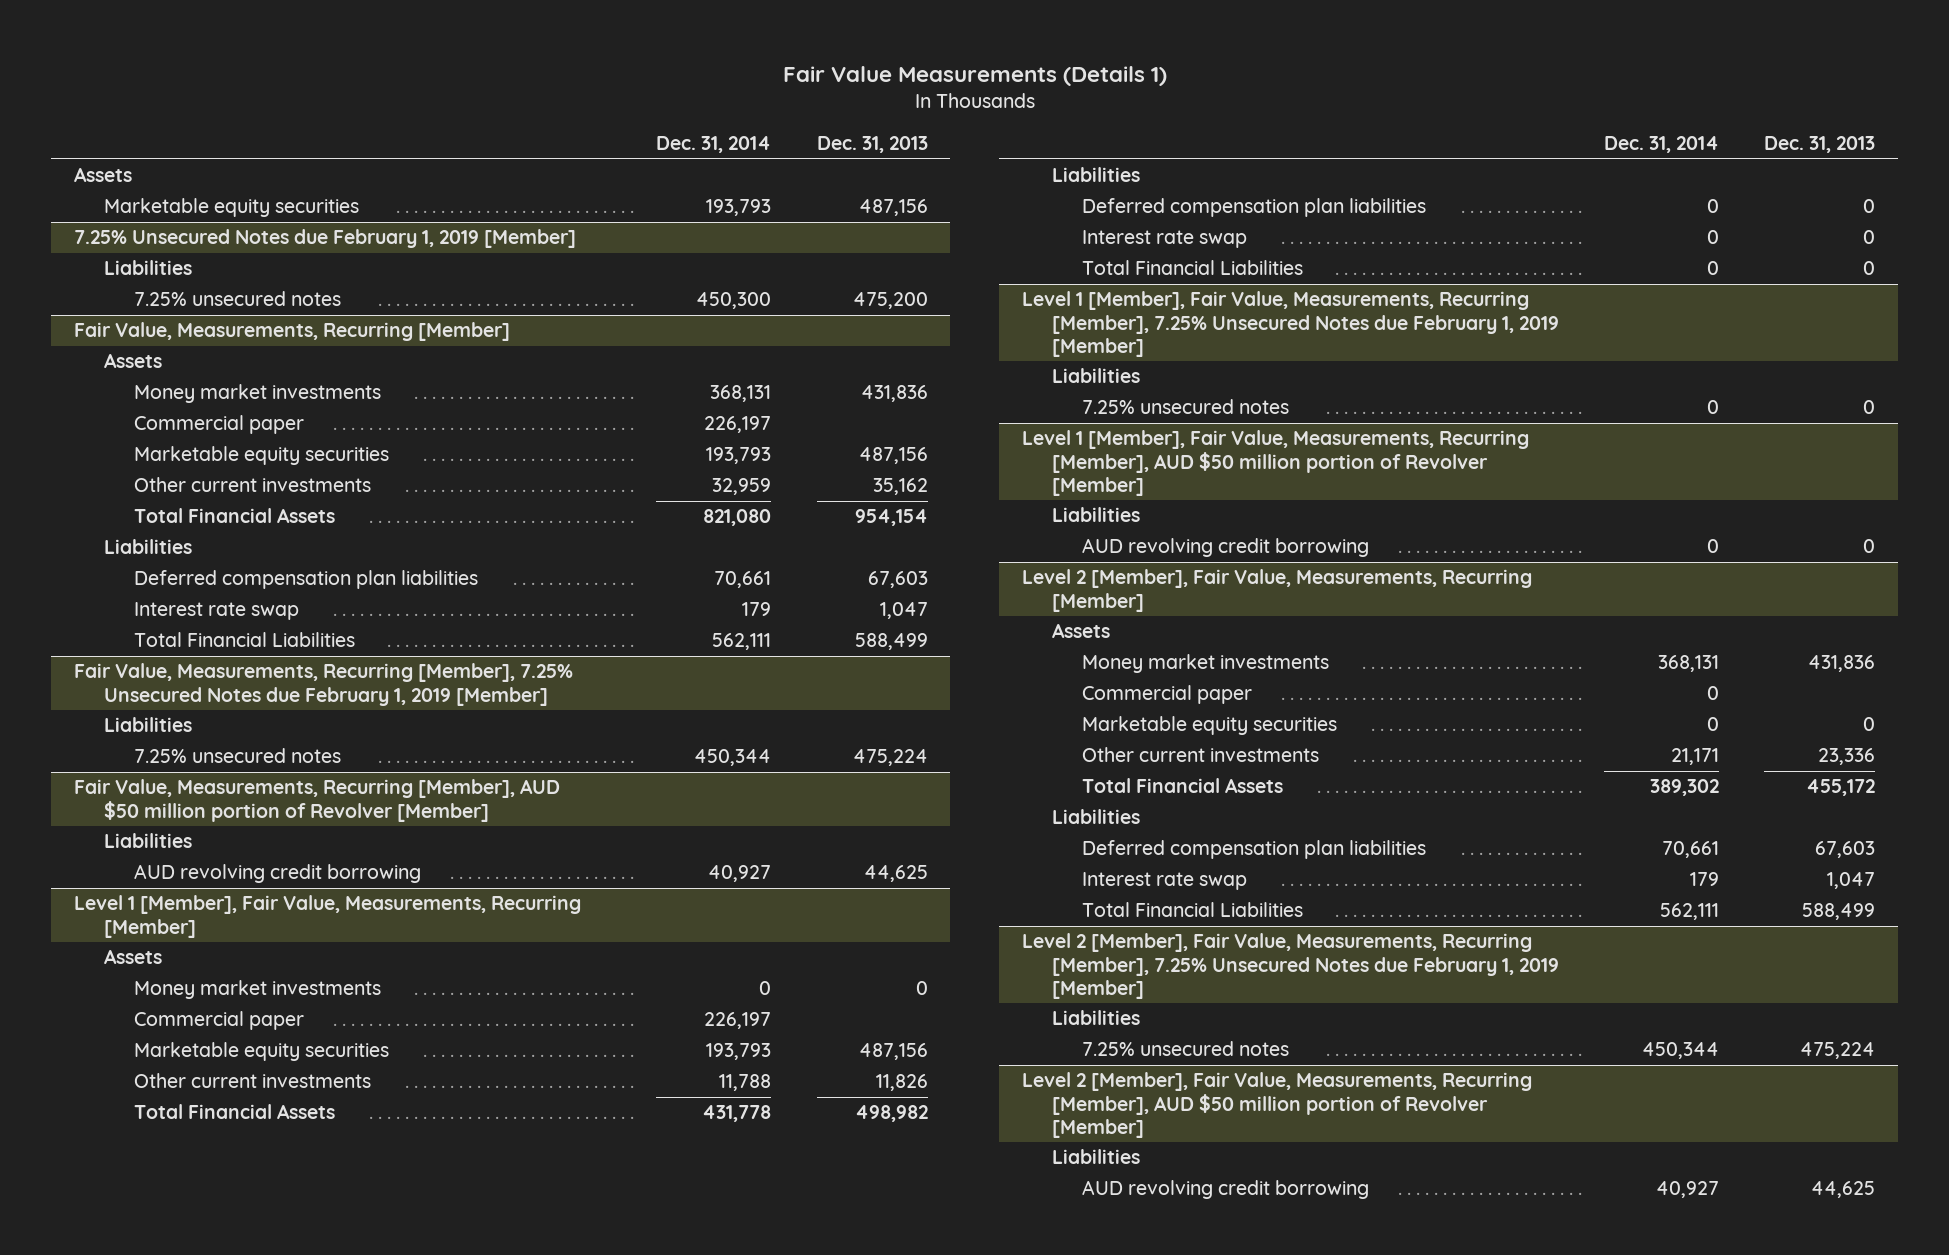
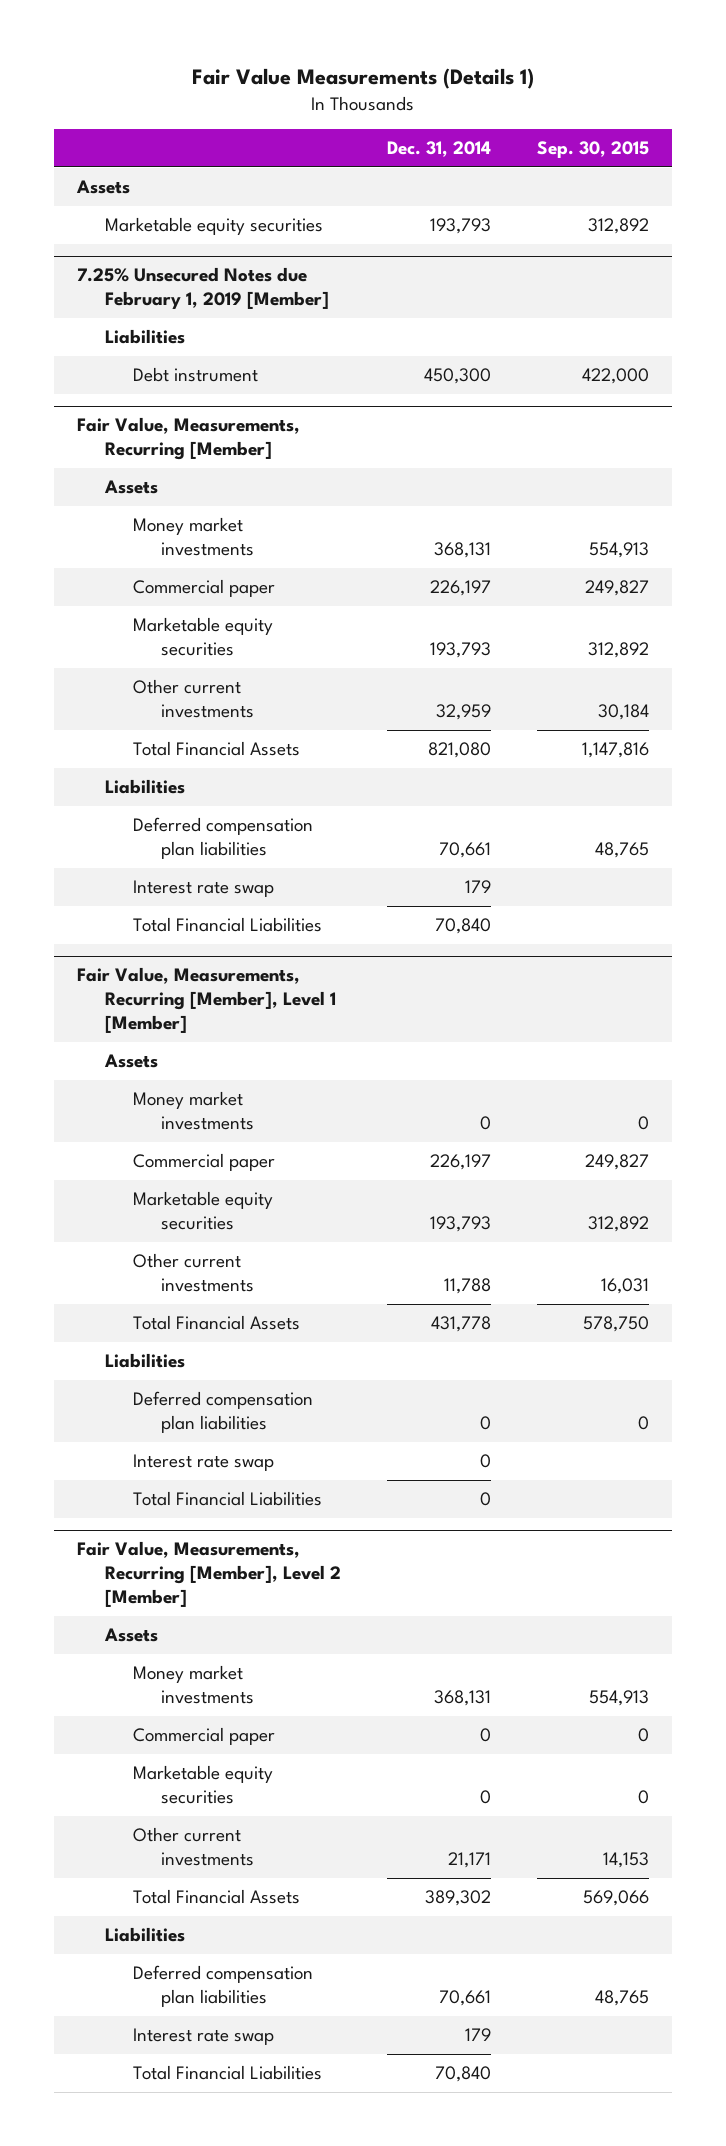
[816,136,928,154] Dec. 31, 2013 -> none
none -> [536,141,649,159] Sep. 30, 2015
[134,291,342,307] 7.25% unsecured notes -> [133,367,259,383] Debt instrument
[74,663,574,706] Fair Value, Measurements, Recurring [Member], 7.25% Unsecured Notes due February 1, 2019 [Member] -> none
[104,717,193,733] Liabilities -> none
[134,748,342,764] 7.25% unsecured notes -> none
[74,779,561,822] Fair Value, Measurements, Recurring [Member], AUD $50 million portion of Revolver [Member] -> none
[104,833,193,849] Liabilities -> none
[134,864,422,884] AUD revolving credit borrowing -> none
[712,633,772,651] 562,111 -> [434,918,491,935] 70,840
[74,895,582,938] Level 1 [Member], Fair Value, Measurements, Recurring [Member] -> [76,967,336,1034] Fair Value, Measurements, Recurring [Member], Level 1 [Member]
[1021,291,1559,357] Level 1 [Member], Fair Value, Measurements, Recurring [Member], 7.25% Unsecured Notes due February 1, 2019 [Member] -> none
[1051,368,1140,384] Liabilities -> none
[1081,399,1289,415] 7.25% unsecured notes -> none
[1021,430,1529,496] Level 1 [Member], Fair Value, Measurements, Recurring [Member], AUD $50 million portion of Revolver [Member] -> none
[1051,507,1140,523] Liabilities -> none
[1081,538,1369,558] AUD revolving credit borrowing -> none
[1021,569,1532,612] Level 2 [Member], Fair Value, Measurements, Recurring [Member] -> [76,1541,341,1608] Fair Value, Measurements, Recurring [Member], Level 2 [Member]
[1021,933,1559,999] Level 2 [Member], Fair Value, Measurements, Recurring [Member], 7.25% Unsecured Notes due February 1, 2019 [Member] -> none
[1051,1010,1140,1026] Liabilities -> none
[1081,1041,1289,1057] 7.25% unsecured notes -> none
[1021,1072,1532,1138] Level 2 [Member], Fair Value, Measurements, Recurring [Member], AUD $50 million portion of Revolver [Member] -> none
[1051,1149,1140,1165] Liabilities -> none
[1081,1180,1369,1200] AUD revolving credit borrowing -> none
[1660,903,1720,921] 562,111 -> [434,2066,491,2083] 70,840

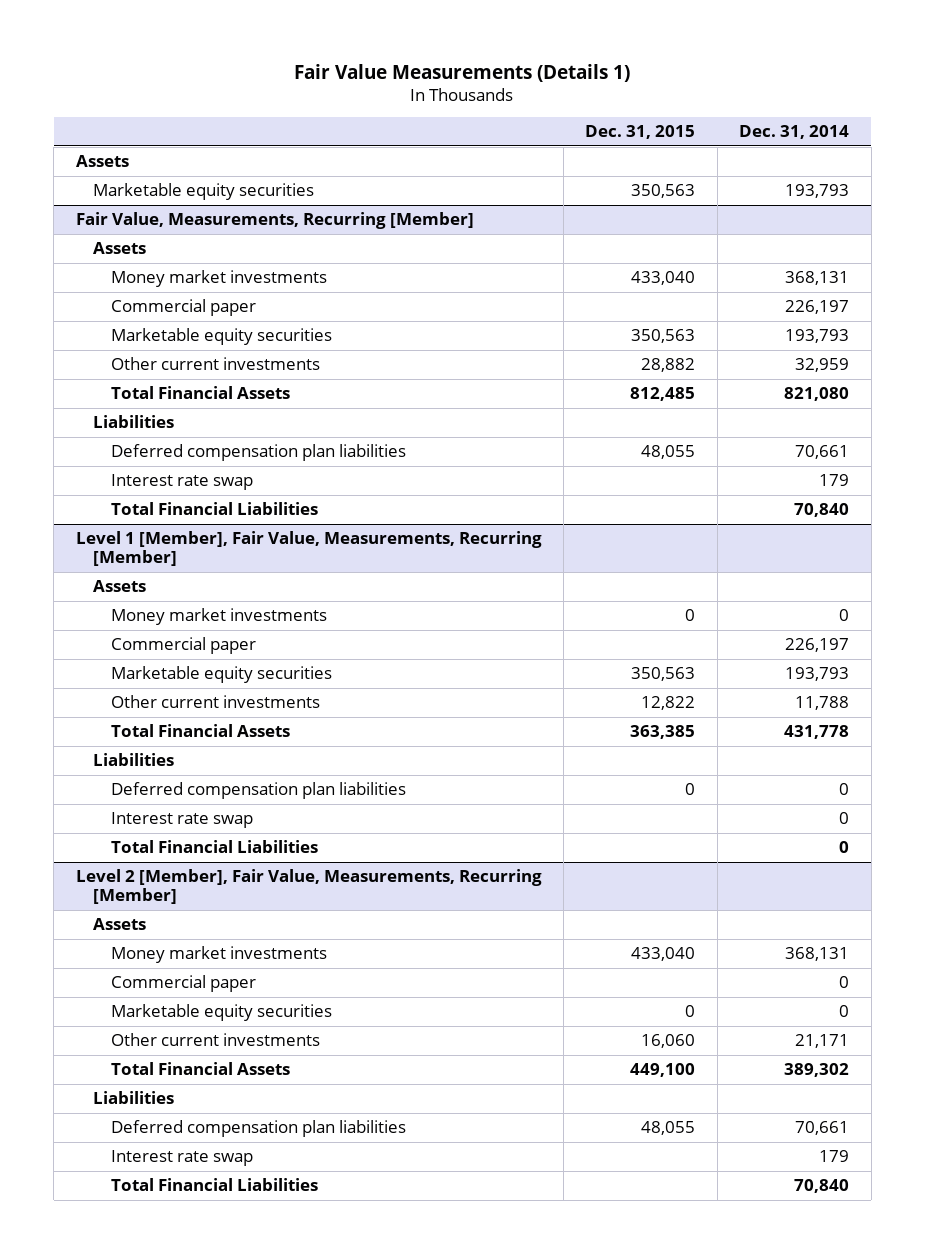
[536,141,649,159] Sep. 30, 2015 -> none
none -> [585,125,696,140] Dec. 31, 2015
[76,267,329,310] 7.25% Unsecured Notes due February 1, 2019 [Member] -> none
[104,329,185,345] Liabilities -> none
[133,367,259,383] Debt instrument -> none
[76,967,336,1034] Fair Value, Measurements, Recurring [Member], Level 1 [Member] -> [75,531,542,567] Level 1 [Member], Fair Value, Measurements, Recurring [Member]
[76,1541,341,1608] Fair Value, Measurements, Recurring [Member], Level 2 [Member] -> [75,869,542,905] Level 2 [Member], Fair Value, Measurements, Recurring [Member]

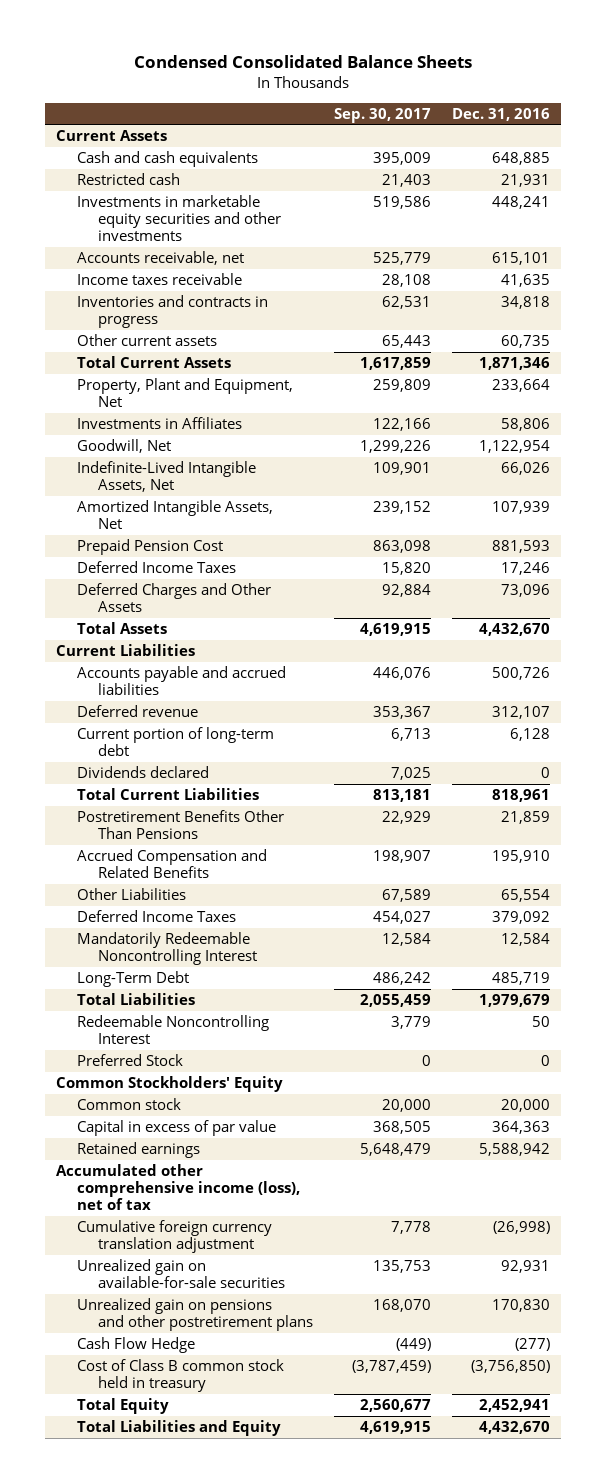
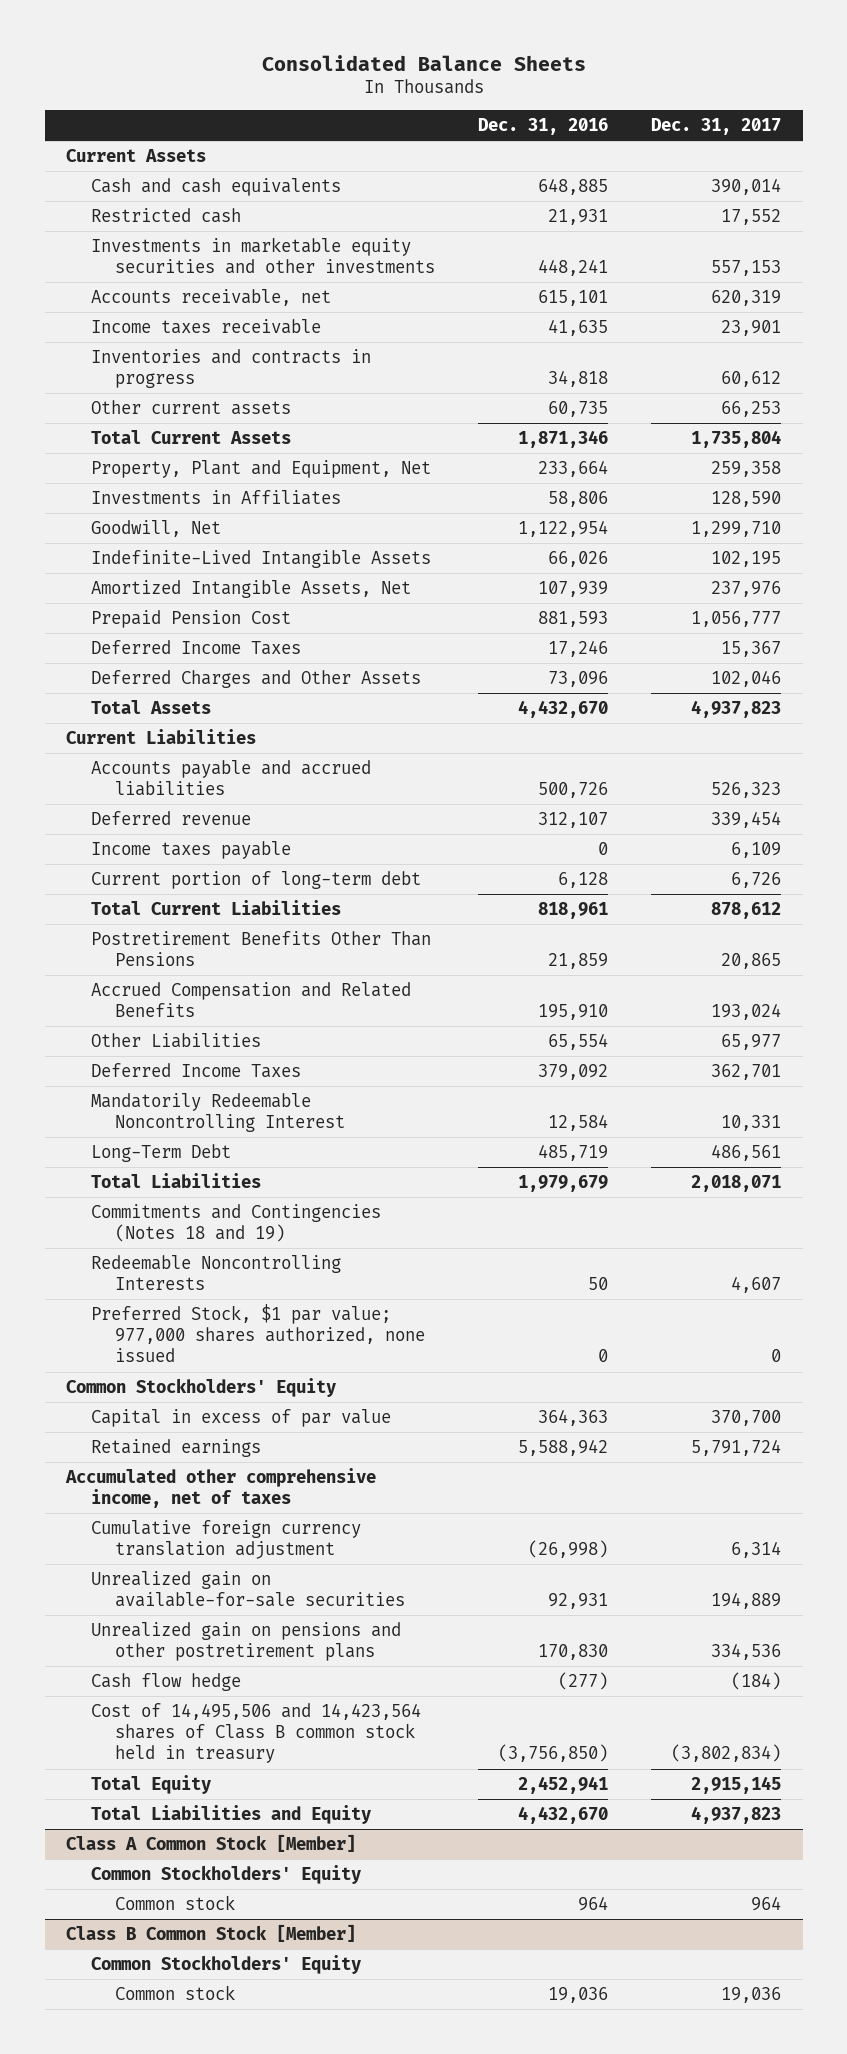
[133,55,472,69] Condensed Consolidated Balance Sheets -> [261,54,586,71] Consolidated Balance Sheets
[333,107,431,123] Sep. 30, 2017 -> none
none -> [651,118,782,136] Dec. 31, 2017
[76,461,256,493] Indefinite-Lived Intangible Assets, Net -> [90,550,431,569] Indefinite-Lived Intangible Assets
none -> [90,841,291,860] Income taxes payable
[76,766,209,779] Dividends declared -> none
none -> [90,1204,381,1243] Commitments and Contingencies (Notes 18 and 19)
[76,1015,269,1045] Redeemable Noncontrolling Interest -> [90,1255,341,1291] Redeemable Noncontrolling Interests
[76,1054,183,1067] Preferred Stock -> [90,1304,425,1363] Preferred Stock, $1 par value; 977,000 shares authorized, none issued
[76,1098,181,1111] Common stock -> none
[55,1164,300,1211] Accumulated other comprehensive income (loss), net of tax -> [65,1468,377,1509] Accumulated other comprehensive income, net of taxes
[76,1337,195,1354] Cash Flow Hedge -> [90,1673,241,1692] Cash flow hedge
[76,1359,284,1393] Cost of Class B common stock held in treasury -> [90,1703,421,1764] Cost of 14,495,506 and 14,423,564 shares of Class B common stock held in treasury
none -> [66,1834,357,1853] Class A Common Stock [Member]
none -> [90,1865,361,1885] Common Stockholders' Equity
none -> [114,1895,235,1911] Common stock
none -> [66,1924,357,1943] Class B Common Stock [Member]
none -> [90,1955,361,1975] Common Stockholders' Equity
none -> [114,1985,235,2001] Common stock

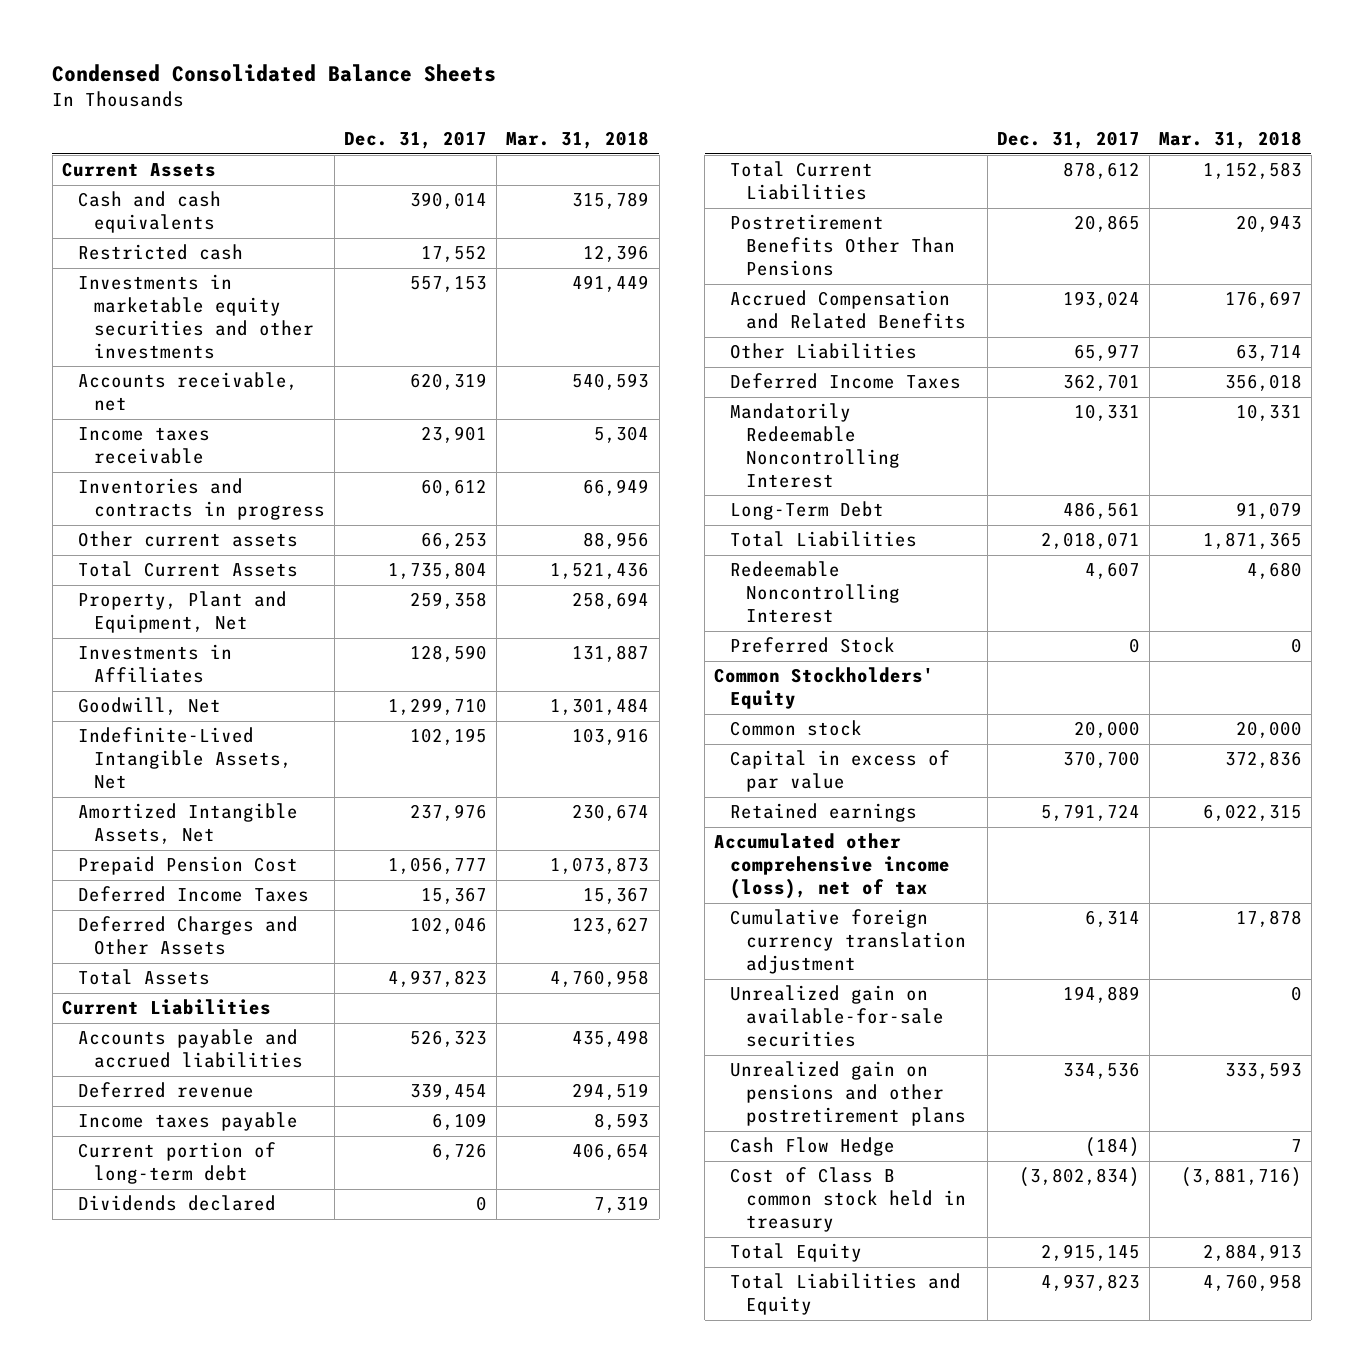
[261,54,586,71] Consolidated Balance Sheets -> [52,63,497,82] Condensed Consolidated Balance Sheets
[478,118,609,136] Dec. 31, 2016 -> none
none -> [506,131,650,150] Mar. 31, 2018
[90,550,431,569] Indefinite-Lived Intangible Assets -> [78,727,293,790] Indefinite-Lived Intangible Assets, Net
none -> [78,1195,277,1212] Dividends declared
[90,1204,381,1243] Commitments and Contingencies (Notes 18 and 19) -> none
[90,1255,341,1291] Redeemable Noncontrolling Interests -> [730,561,901,624] Redeemable Noncontrolling Interest
[90,1304,425,1363] Preferred Stock, $1 par value; 977,000 shares authorized, none issued -> [730,637,896,654] Preferred Stock
none -> [730,720,863,737] Common stock
[65,1468,377,1509] Accumulated other comprehensive income, net of taxes -> [714,833,951,900] Accumulated other comprehensive income (loss), net of tax
[90,1673,241,1692] Cash flow hedge -> [730,1137,896,1157] Cash Flow Hedge
[90,1703,421,1764] Cost of 14,495,506 and 14,423,564 shares of Class B common stock held in treasury -> [730,1167,967,1233] Cost of Class B common stock held in treasury
[66,1834,357,1853] Class A Common Stock [Member] -> none
[90,1865,361,1885] Common Stockholders' Equity -> none
[114,1895,235,1911] Common stock -> none
[66,1924,357,1943] Class B Common Stock [Member] -> none
[90,1955,361,1975] Common Stockholders' Equity -> none
[114,1985,235,2001] Common stock -> none

